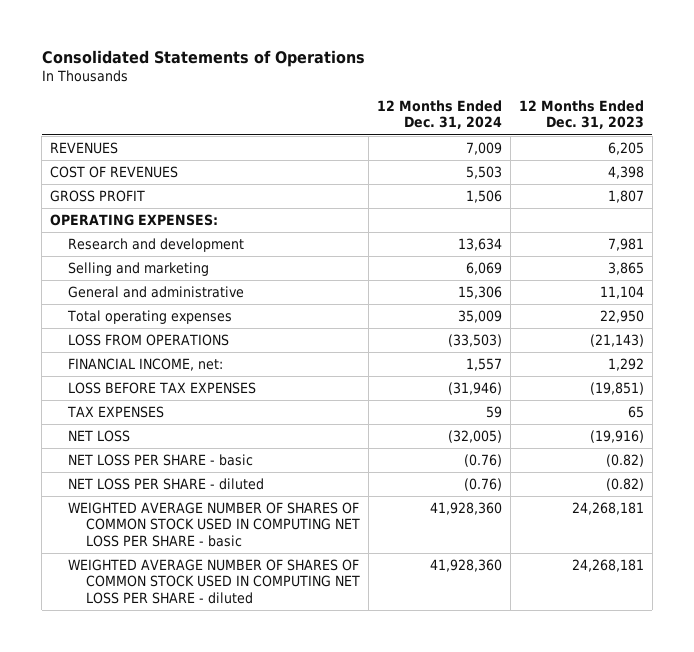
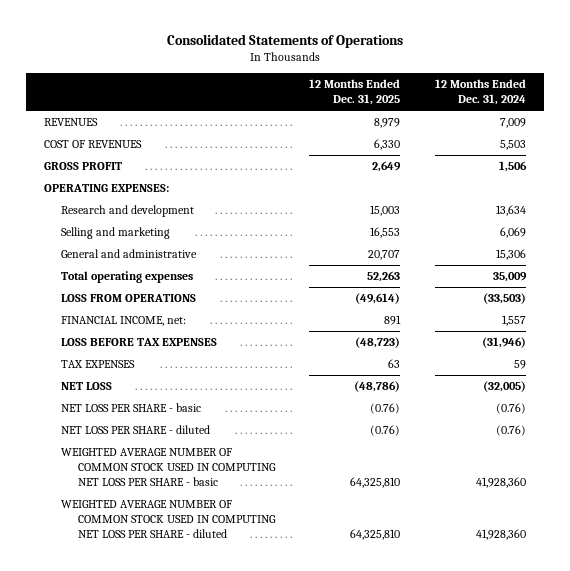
[518,100,644,130] 12 Months Ended Dec. 31, 2023 -> none
none -> [309,79,401,106] 12 Months Ended Dec. 31, 2025
[68,502,361,547] WEIGHTED AVERAGE NUMBER OF SHARES OF COMMON STOCK USED IN COMPUTING NET LOSS PER SHARE - basic -> [60,447,276,487] WEIGHTED AVERAGE NUMBER OF COMMON STOCK USED IN COMPUTING NET LOSS PER SHARE - basic
[68,559,361,604] WEIGHTED AVERAGE NUMBER OF SHARES OF COMMON STOCK USED IN COMPUTING NET LOSS PER SHARE - diluted -> [60,499,276,539] WEIGHTED AVERAGE NUMBER OF COMMON STOCK USED IN COMPUTING NET LOSS PER SHARE - diluted

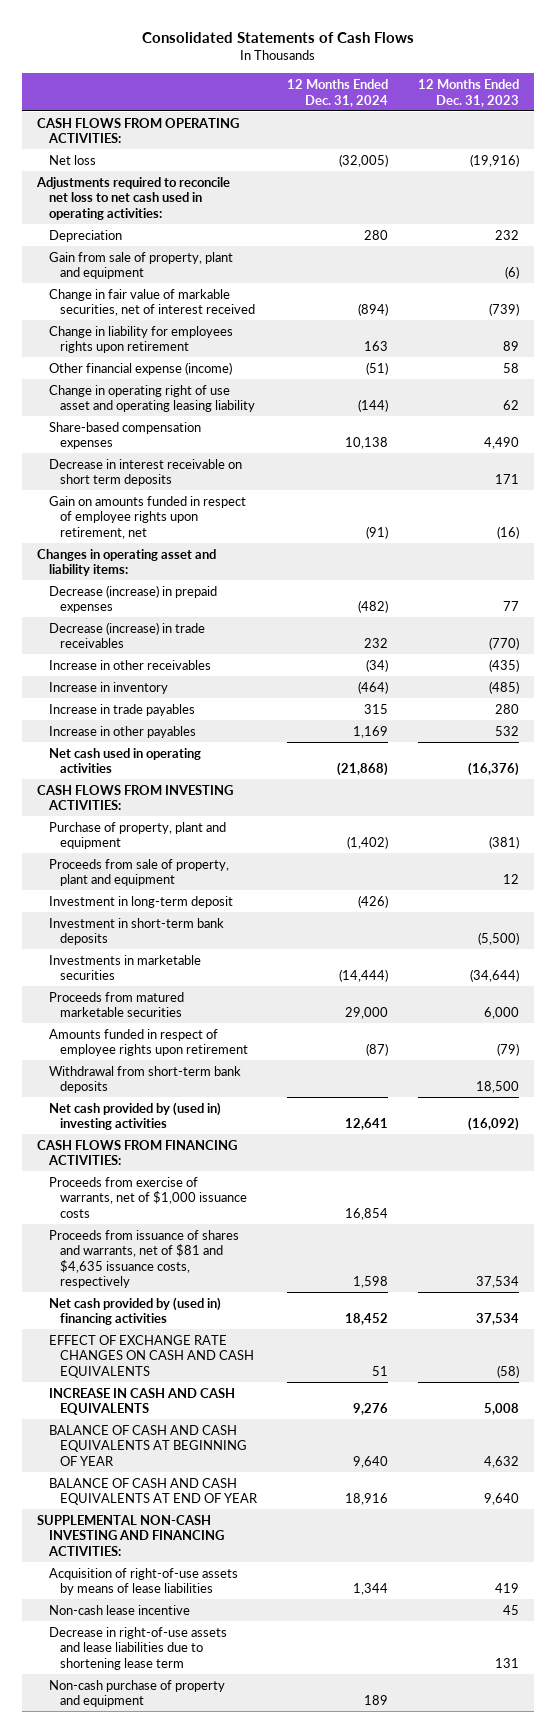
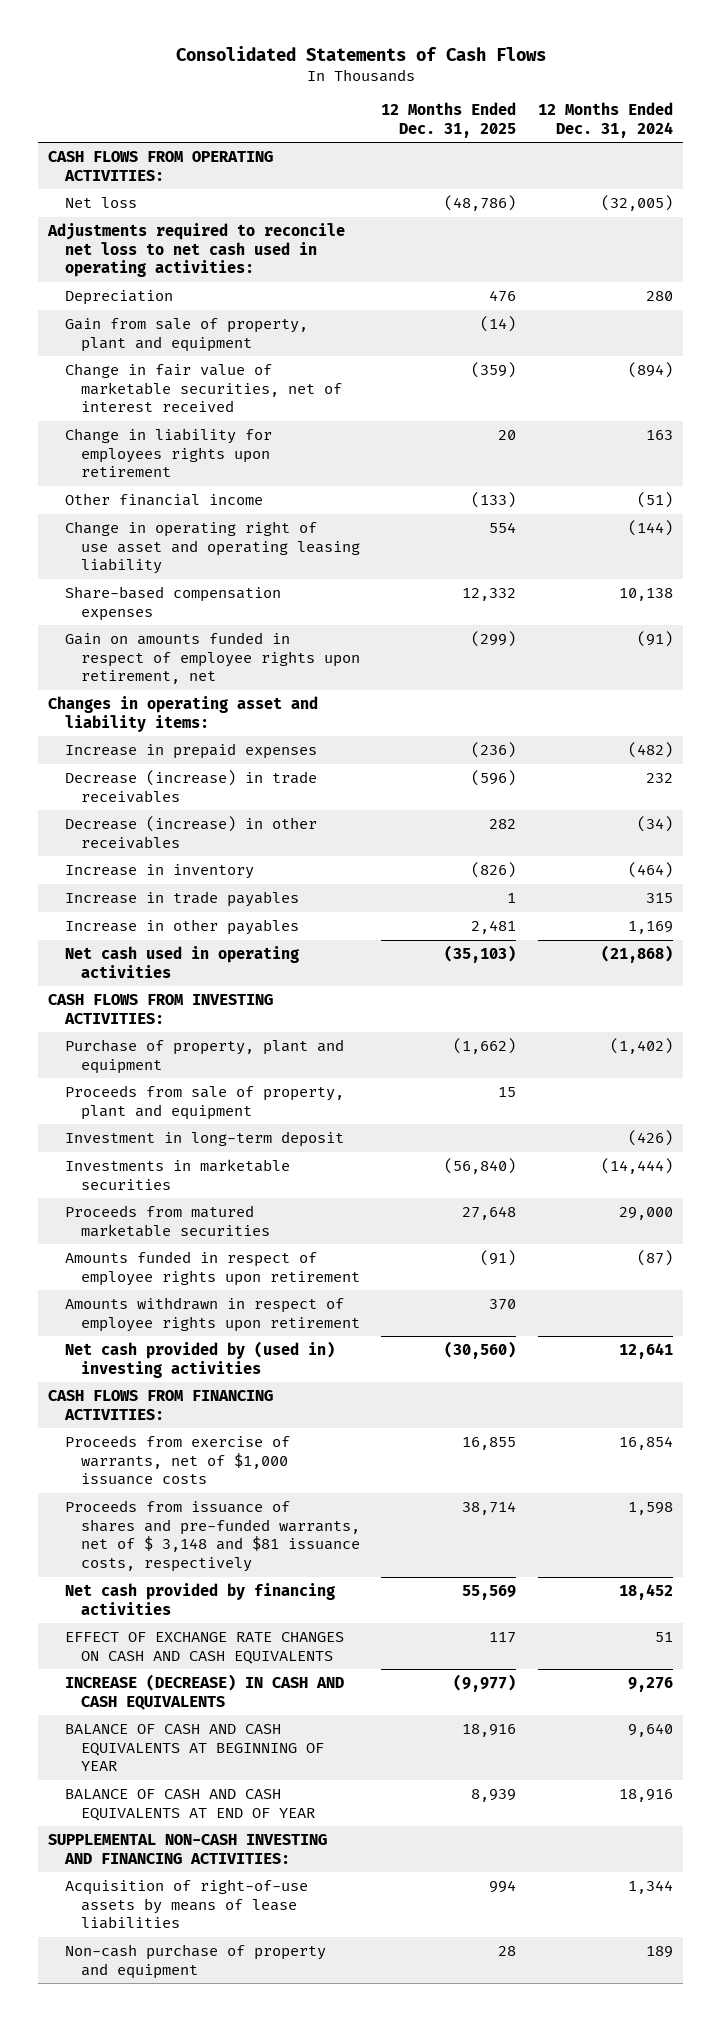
[418,79,520,107] 12 Months Ended Dec. 31, 2023 -> none
none -> [381,102,517,138] 12 Months Ended Dec. 31, 2025
[48,288,255,317] Change in fair value of markable securities, net of interest received -> [64,363,343,413] Change in fair value of marketable securities, net of interest received
[48,361,232,375] Other financial expense (income) -> [64,493,263,507] Other financial income
[48,458,242,487] Decrease in interest receivable on short term deposits -> none
[48,584,217,614] Decrease (increase) in prepaid expenses -> [64,743,317,760] Increase in prepaid expenses
[48,659,211,670] Increase in other receivables -> [64,816,317,849] Decrease (increase) in other receivables
[48,917,224,946] Investment in short-term bank deposits -> none
[48,1065,241,1094] Withdrawal from short-term bank deposits -> none
none -> [64,1297,361,1332] Amounts withdrawn in respect of employee rights upon retirement
[48,1229,239,1289] Proceeds from issuance of shares and warrants, net of $81 and $4,635 issuance costs, respectively -> [64,1500,361,1572] Proceeds from issuance of shares and pre-funded warrants, net of $ 3,148 and $81 issuance costs, respectively
[48,1296,221,1326] Net cash provided by (used in) financing activities -> [64,1583,335,1615] Net cash provided by financing activities
[48,1387,235,1416] INCREASE IN CASH AND CASH EQUIVALENTS -> [64,1674,344,1710] INCREASE (DECREASE) IN CASH AND CASH EQUIVALENTS
[48,1604,190,1615] Non-cash lease incentive -> none
[48,1626,227,1670] Decrease in right-of-use assets and lease liabilities due to shortening lease term -> none

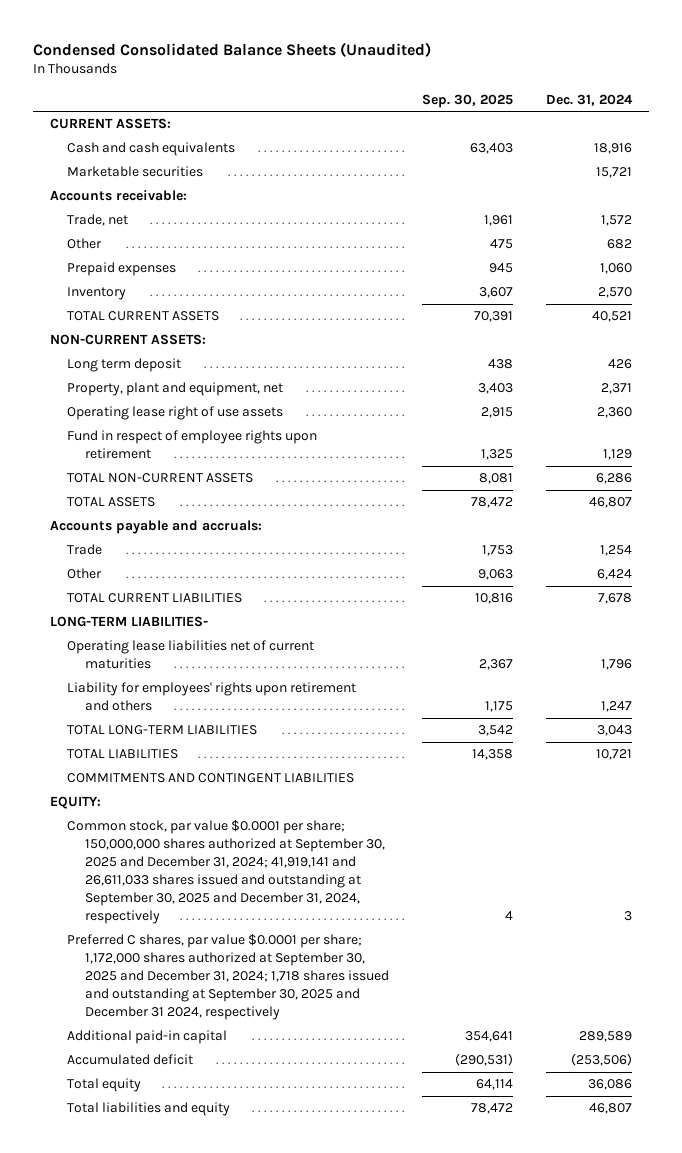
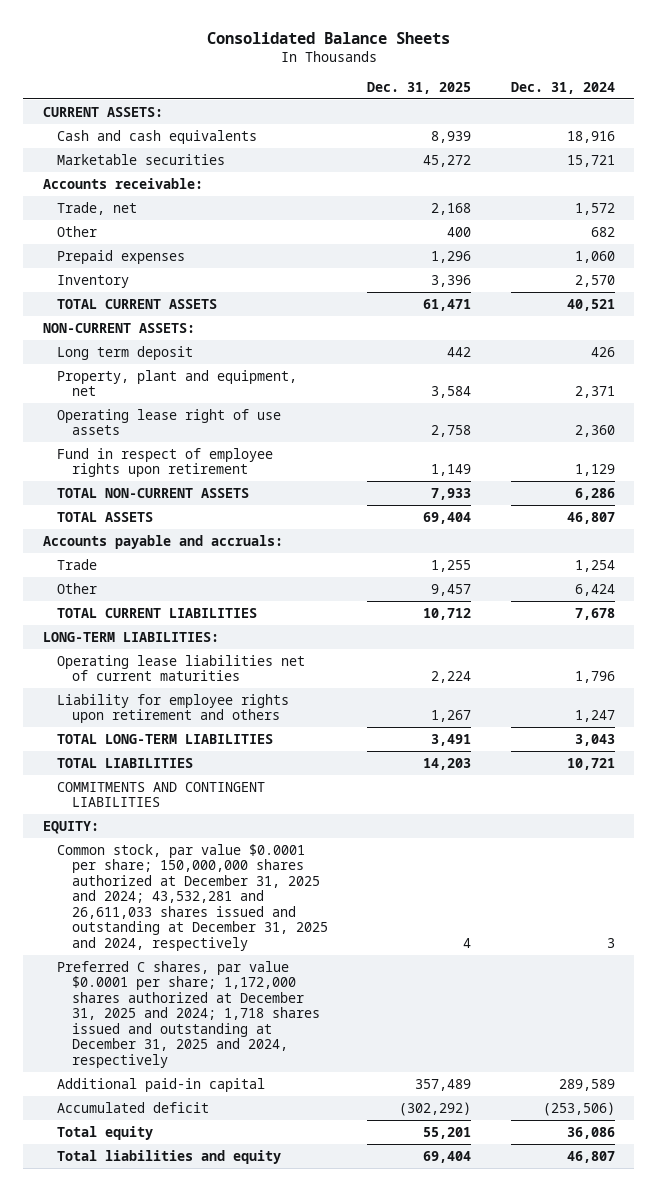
[33,41,432,57] Condensed Consolidated Balance Sheets (Unaudited) -> [206,31,450,44] Consolidated Balance Sheets
[422,93,514,108] Sep. 30, 2025 -> none
none -> [367,81,472,94] Dec. 31, 2025
[49,616,208,628] LONG-TERM LIABILITIES- -> [42,631,219,642] LONG-TERM LIABILITIES:
[67,682,357,712] Liability for employees' rights upon retirement and others -> [57,693,290,724] Liability for employee rights upon retirement and others
[67,820,385,924] Common stock, par value $0.0001 per share; 150,000,000 shares authorized at September 30, 2025 and December 31, 2024; 41,919,141 and 26,611,033 shares issued and outstanding at September 30, 2025 and December 31, 2024, respectively -> [57,843,329,951] Common stock, par value $0.0001 per share; 150,000,000 shares authorized at December 31, 2025 and 2024; 43,532,281 and 26,611,033 shares issued and outstanding at December 31, 2025 and 2024, respectively
[67,934,389,1021] Preferred C shares, par value $0.0001 per share; 1,172,000 shares authorized at September 30, 2025 and December 31, 2024; 1,718 shares issued and outstanding at September 30, 2025 and December 31 2024, respectively -> [57,960,321,1068] Preferred C shares, par value $0.0001 per share; 1,172,000 shares authorized at December 31, 2025 and 2024; 1,718 shares issued and outstanding at December 31, 2025 and 2024, respectively

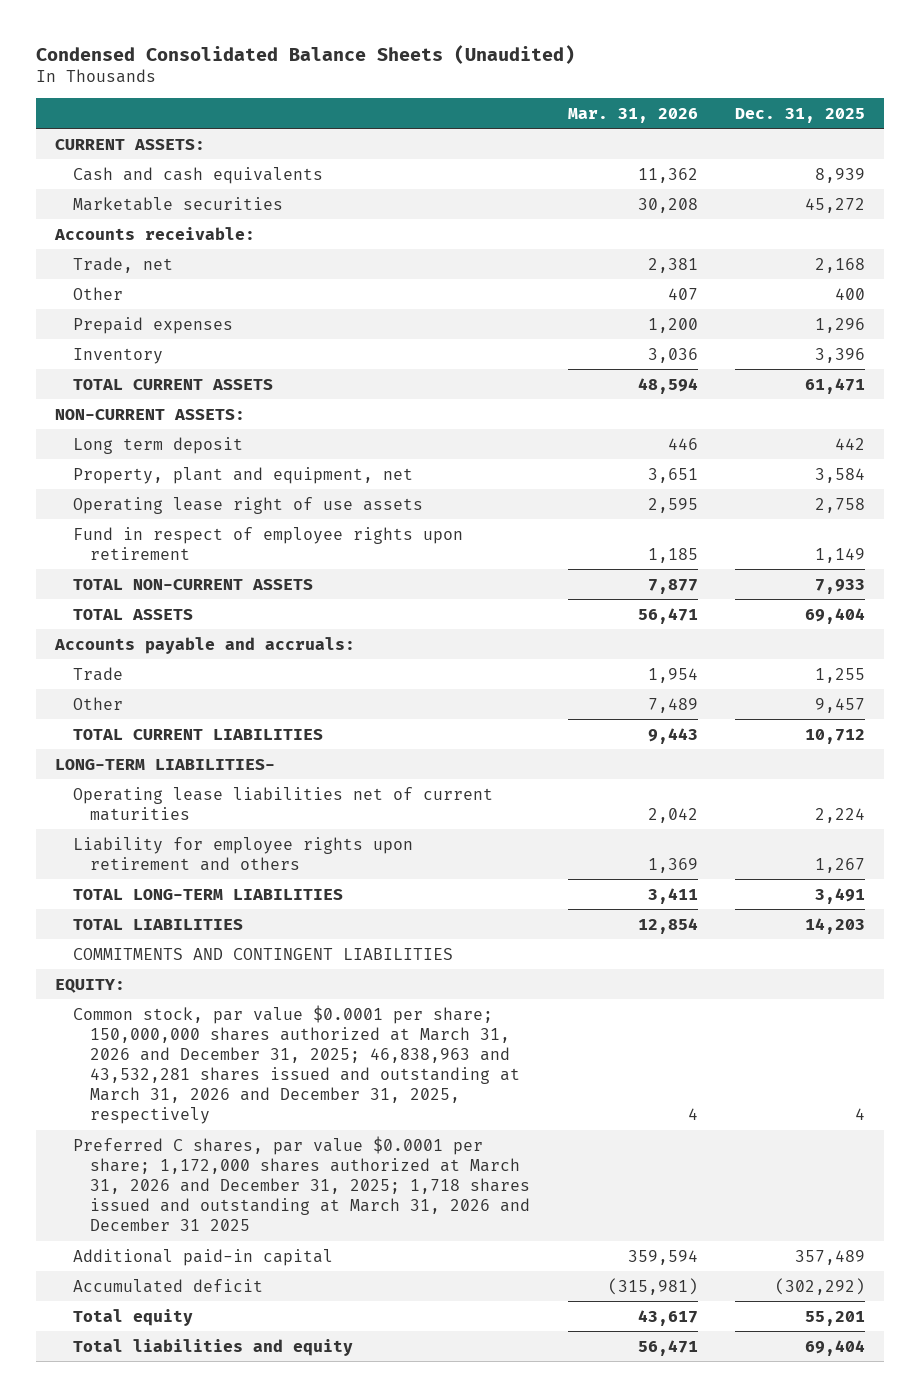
[206,31,450,44] Consolidated Balance Sheets -> [36,44,576,64] Condensed Consolidated Balance Sheets (Unaudited)
[510,81,615,94] Dec. 31, 2024 -> none
none -> [567,107,698,123] Mar. 31, 2026
[42,631,219,642] LONG-TERM LIABILITIES: -> [55,758,276,770] LONG-TERM LIABILITIES-
[57,843,329,951] Common stock, par value $0.0001 per share; 150,000,000 shares authorized at December 31, 2025 and 2024; 43,532,281 and 26,611,033 shares issued and outstanding at December 31, 2025 and 2024, respectively -> [72,1004,521,1125] Common stock, par value $0.0001 per share; 150,000,000 shares authorized at March 31, 2026 and December 31, 2025; 46,838,963 and 43,532,281 shares issued and outstanding at March 31, 2026 and December 31, 2025, respectively
[57,960,321,1068] Preferred C shares, par value $0.0001 per share; 1,172,000 shares authorized at December 31, 2025 and 2024; 1,718 shares issued and outstanding at December 31, 2025 and 2024, respectively -> [72,1135,531,1232] Preferred C shares, par value $0.0001 per share; 1,172,000 shares authorized at March 31, 2026 and December 31, 2025; 1,718 shares issued and outstanding at March 31, 2026 and December 31 2025

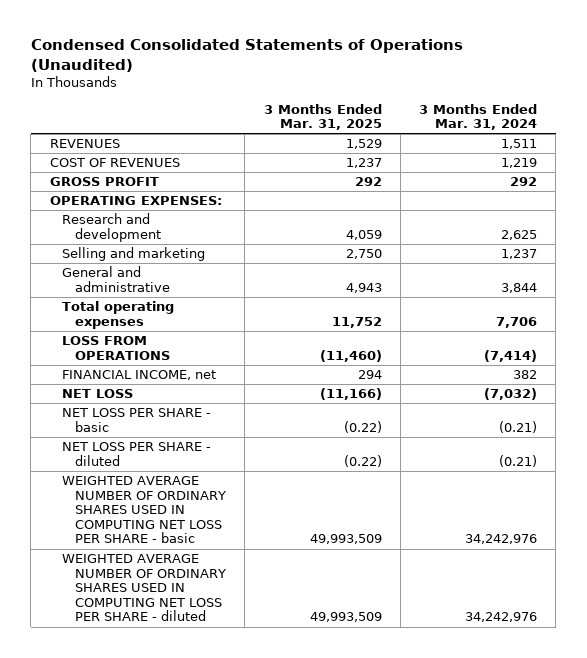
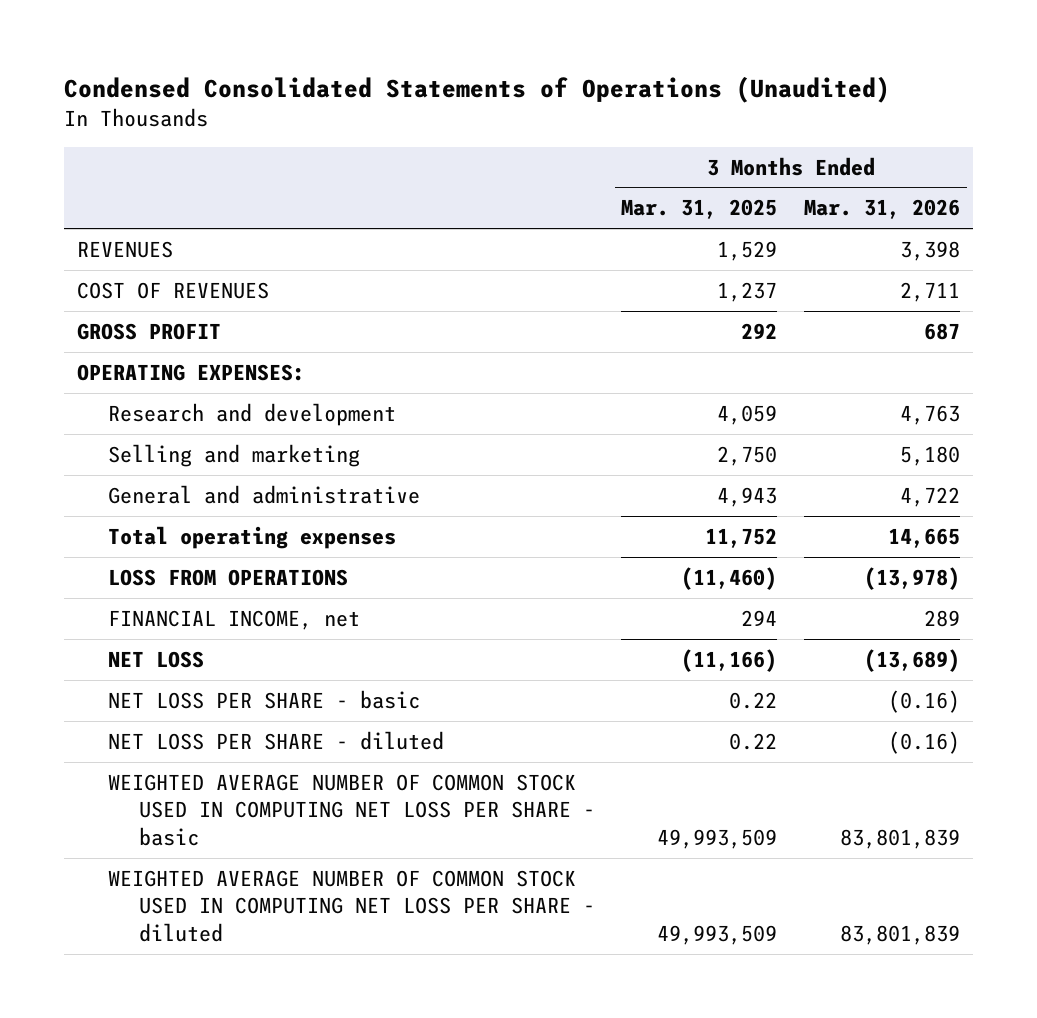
[419,103,538,131] 3 Months Ended Mar. 31, 2024 -> none
none -> [804,199,961,220] Mar. 31, 2026
[343,420,382,433] (0.22) -> [729,691,778,709] 0.22
[343,454,382,467] (0.22) -> [729,732,778,750] 0.22
[62,476,227,544] WEIGHTED AVERAGE NUMBER OF ORDINARY SHARES USED IN COMPUTING NET LOSS PER SHARE - basic -> [107,773,595,846] WEIGHTED AVERAGE NUMBER OF COMMON STOCK USED IN COMPUTING NET LOSS PER SHARE - basic
[62,554,227,622] WEIGHTED AVERAGE NUMBER OF ORDINARY SHARES USED IN COMPUTING NET LOSS PER SHARE - diluted -> [107,869,595,942] WEIGHTED AVERAGE NUMBER OF COMMON STOCK USED IN COMPUTING NET LOSS PER SHARE - diluted

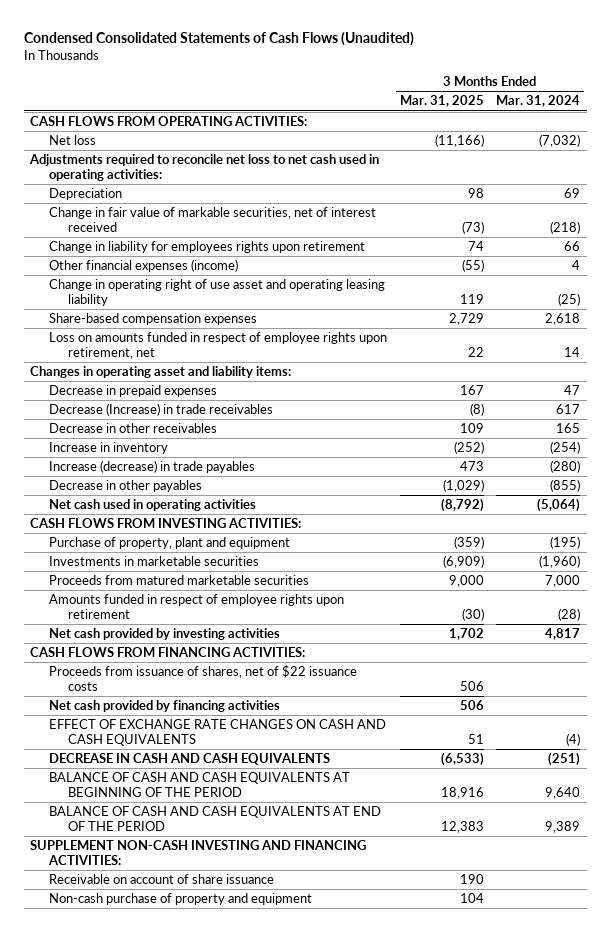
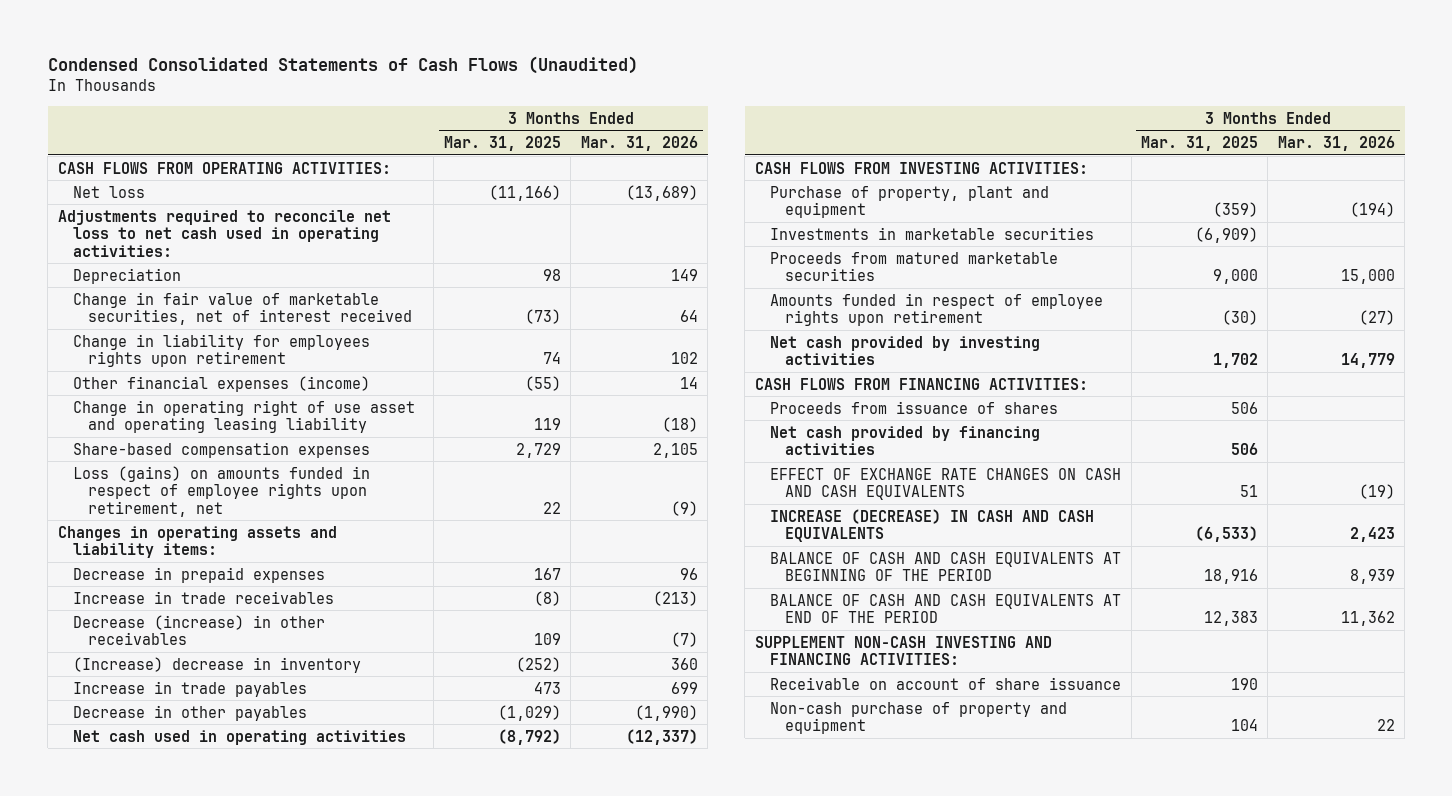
[496,95,581,108] Mar. 31, 2024 -> none
none -> [580,136,698,152] Mar. 31, 2026
[48,207,376,233] Change in fair value of markable securities, net of interest received -> [72,291,413,326] Change in fair value of marketable securities, net of interest received
[48,332,387,360] Loss on amounts funded in respect of employee rights upon retirement, net -> [72,465,370,517] Loss (gains) on amounts funded in respect of employee rights upon retirement, net
[30,366,292,379] Changes in operating asset and liability items: -> [57,525,337,559] Changes in operating assets and liability items:
[48,403,273,417] Decrease (Increase) in trade receivables -> [72,590,334,604] Increase in trade receivables
[48,423,217,434] Decrease in other receivables -> [72,614,325,646] Decrease (increase) in other receivables
[48,442,168,455] Increase in inventory -> [72,656,361,673] (Increase) decrease in inventory
[48,460,255,474] Increase (decrease) in trade payables -> [72,680,307,697] Increase in trade payables
[48,665,357,692] Proceeds from issuance of shares, net of $22 issuance costs -> [770,400,1059,414] Proceeds from issuance of shares
[48,753,330,766] DECREASE IN CASH AND CASH EQUIVALENTS -> [770,508,1095,543] INCREASE (DECREASE) IN CASH AND CASH EQUIVALENTS

